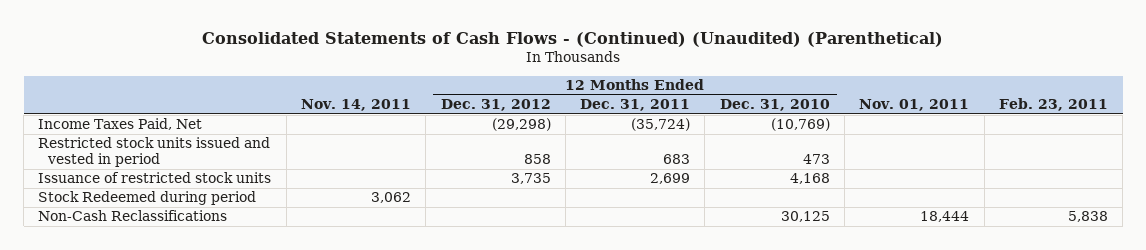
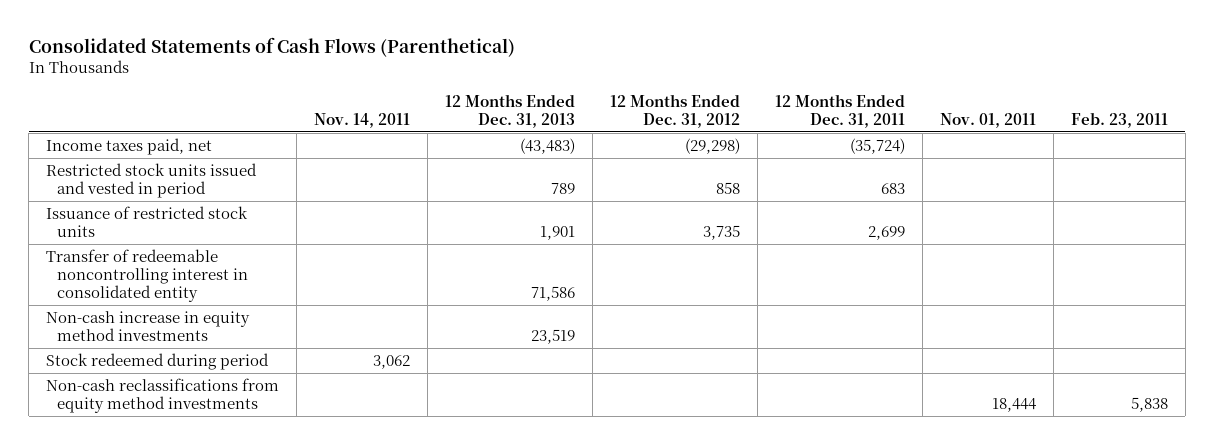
[202,32,944,48] Consolidated Statements of Cash Flows - (Continued) (Unaudited) (Parenthetical) -> [28,36,515,57] Consolidated Statements of Cash Flows (Parenthetical)
[719,99,830,112] Dec. 31, 2010 -> none
none -> [445,93,576,128] 12 Months Ended Dec. 31, 2013
[38,118,203,131] Income Taxes Paid, Net -> [46,138,213,156] Income taxes paid, net
none -> [46,249,249,303] Transfer of redeemable noncontrolling interest in consolidated entity
none -> [46,311,251,342] Non-cash increase in equity method investments
[38,191,257,206] Stock Redeemed during period -> [46,353,270,371] Stock redeemed during period
[38,210,228,222] Non-Cash Reclassifications -> [46,378,280,414] Non-cash reclassifications from equity method investments

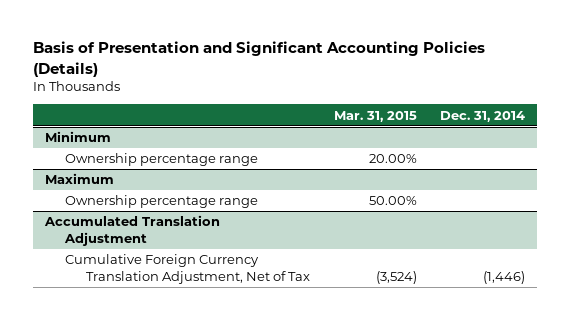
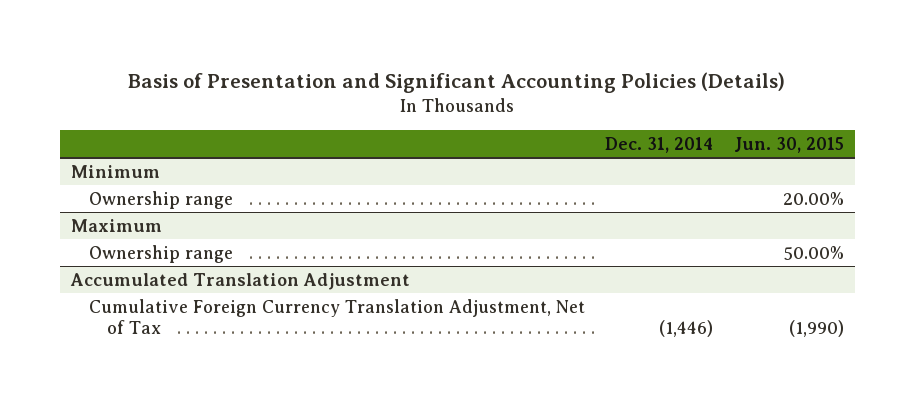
[333,110,417,122] Mar. 31, 2015 -> none
none -> [734,136,845,153] Jun. 30, 2015
[65,153,259,167] Ownership percentage range -> [88,190,233,209] Ownership range
[65,195,259,209] Ownership percentage range -> [88,244,233,263] Ownership range

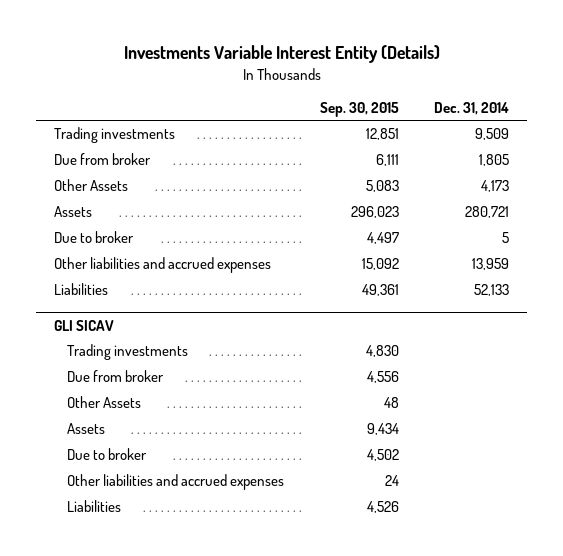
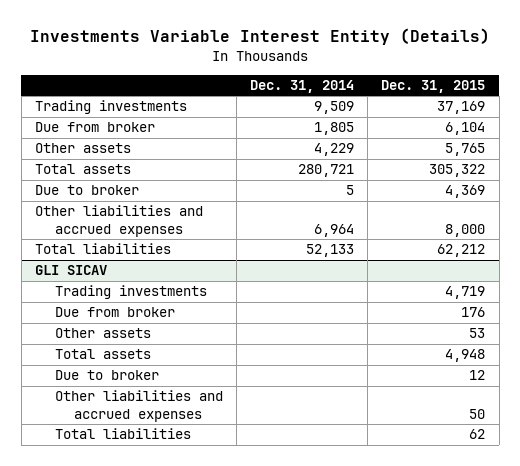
[319,101,399,117] Sep. 30, 2015 -> none
none -> [381,80,486,94] Dec. 31, 2015
[53,179,128,192] Other Assets -> [35,143,132,154] Other assets
[481,180,510,193] 4,173 -> [313,143,354,157] 4,229
[53,206,92,218] Assets -> [35,164,132,175] Total assets
[472,258,510,271] 13,959 -> [313,223,354,237] 6,964
[53,283,108,296] Liabilities -> [35,243,172,255] Total liabilities
[66,396,141,409] Other Assets -> [54,328,151,339] Other assets
[66,423,105,435] Assets -> [54,349,151,360] Total assets
[66,500,121,513] Liabilities -> [54,428,191,440] Total liabilities

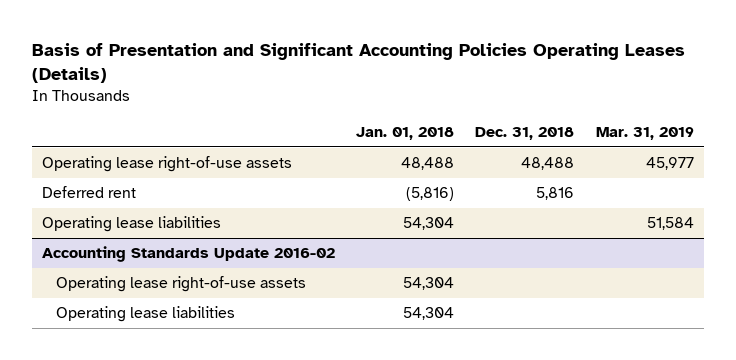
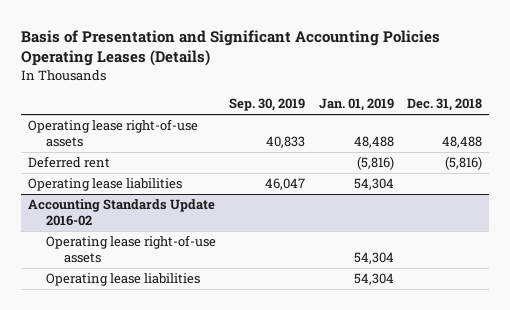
[356,126,455,140] Jan. 01, 2018 -> none
[595,126,694,140] Mar. 31, 2019 -> none
none -> [229,98,306,112] Sep. 30, 2019
none -> [318,98,394,112] Jan. 01, 2019
[536,187,575,201] 5,816 -> [445,156,483,171] (5,816)

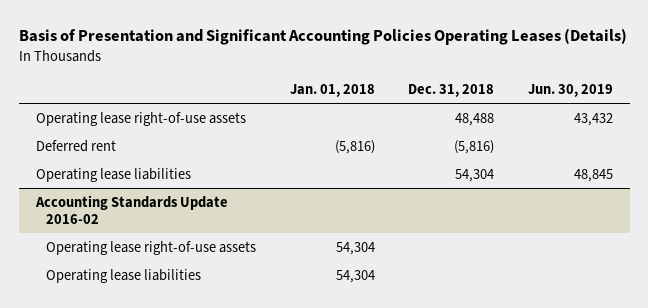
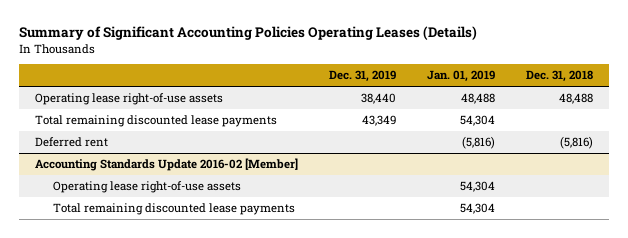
[18,28,627,46] Basis of Presentation and Significant Accounting Policies Operating Leases (Details) -> [19,26,478,41] Summary of Significant Accounting Policies Operating Leases (Details)
[289,84,375,98] Jan. 01, 2018 -> none
[527,84,613,98] Jun. 30, 2019 -> none
none -> [329,70,397,83] Dec. 31, 2019
none -> [427,70,496,83] Jan. 01, 2019
none -> [34,115,277,128] Total remaining discounted lease payments
[35,167,191,182] Operating lease liabilities -> none
[34,194,228,224] Accounting Standards Update 2016-02 -> [34,158,298,172] Accounting Standards Update 2016-02 [Member]
[46,268,202,283] Operating lease liabilities -> [52,203,295,216] Total remaining discounted lease payments

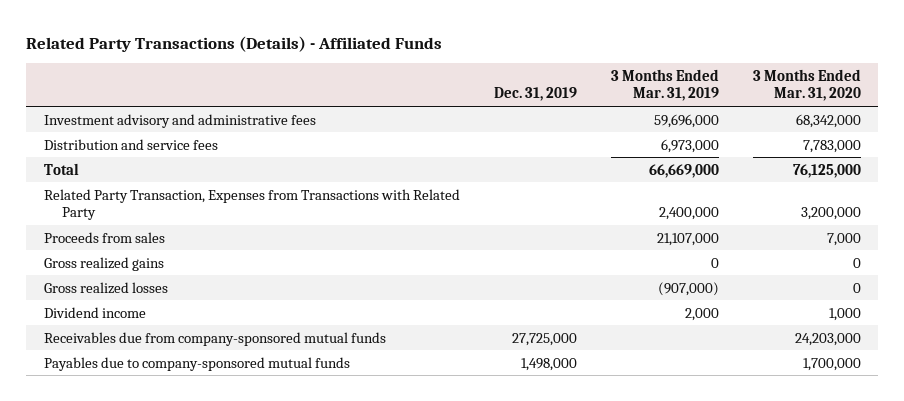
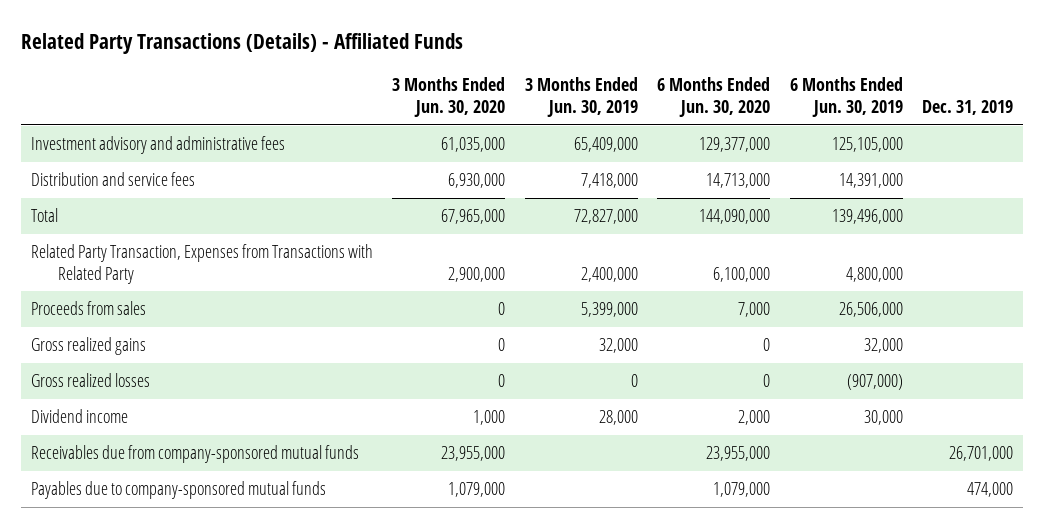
[610,69,719,102] 3 Months Ended Mar. 31, 2019 -> none
[752,69,861,102] 3 Months Ended Mar. 31, 2020 -> none
none -> [392,77,506,118] 3 Months Ended Jun. 30, 2020
none -> [524,77,638,118] 3 Months Ended Jun. 30, 2019
none -> [657,77,771,118] 6 Months Ended Jun. 30, 2020
none -> [789,77,903,118] 6 Months Ended Jun. 30, 2019
[511,332,577,346] 27,725,000 -> [949,446,1014,462] 26,701,000
[520,357,577,371] 1,498,000 -> [967,482,1014,498] 474,000

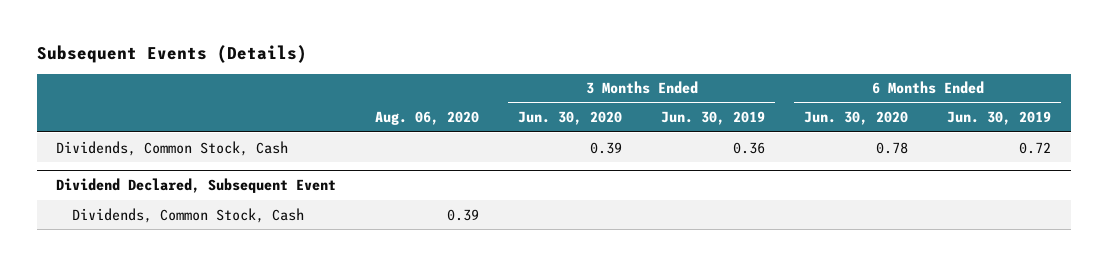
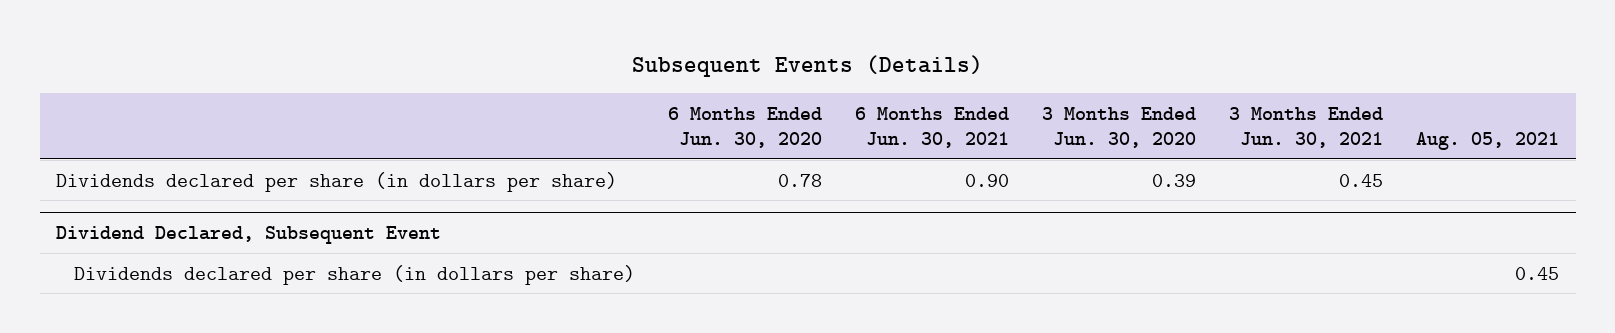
[375,111,480,126] Aug. 06, 2020 -> none
[661,111,766,126] Jun. 30, 2019 -> none
[947,111,1052,126] Jun. 30, 2019 -> none
none -> [855,106,1010,148] 6 Months Ended Jun. 30, 2021
none -> [1229,106,1384,148] 3 Months Ended Jun. 30, 2021
none -> [1416,131,1560,150] Aug. 05, 2021
[56,140,289,156] Dividends, Common Stock, Cash -> [56,171,618,192] Dividends declared per share (in dollars per share)
[72,207,305,223] Dividends, Common Stock, Cash -> [74,264,636,285] Dividends declared per share (in dollars per share)

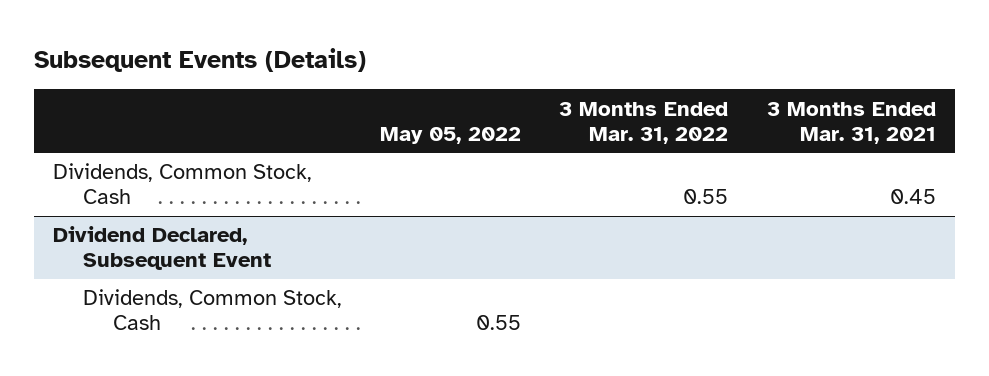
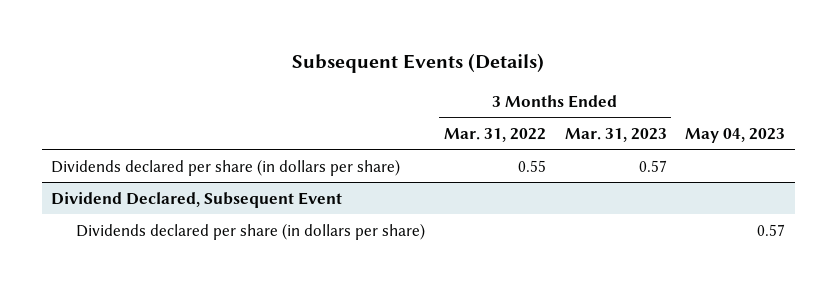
[380,126,522,144] May 05, 2022 -> none
[766,101,936,144] 3 Months Ended Mar. 31, 2021 -> none
none -> [564,127,667,142] Mar. 31, 2023
none -> [685,127,786,143] May 04, 2023
[53,163,313,205] Dividends, Common Stock, Cash -> [51,158,401,176] Dividends declared per share (in dollars per share)
[83,289,343,331] Dividends, Common Stock, Cash -> [75,222,425,240] Dividends declared per share (in dollars per share)

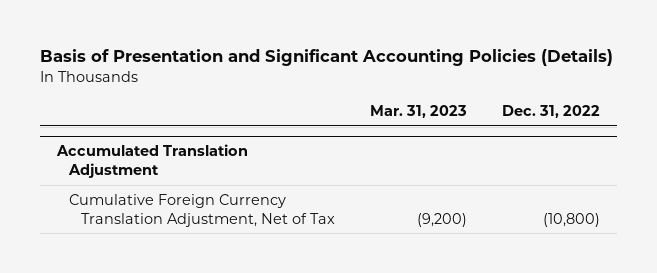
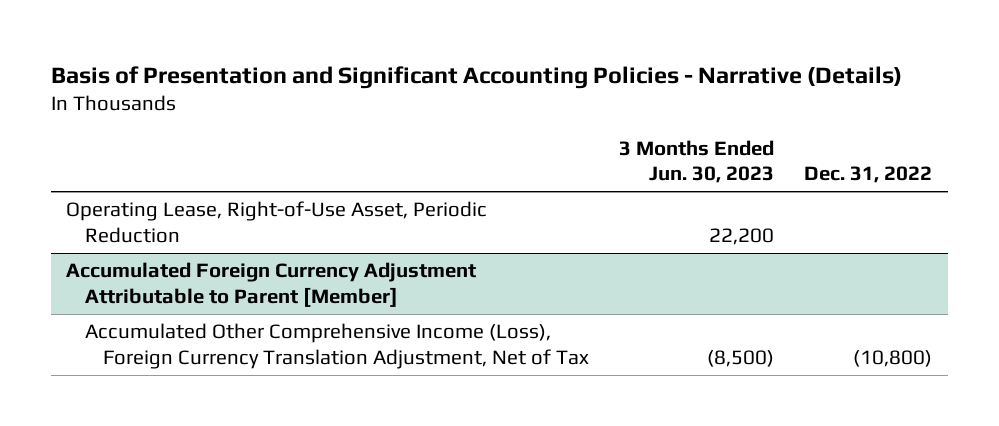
[39,49,613,67] Basis of Presentation and Significant Accounting Policies (Details) -> [51,65,903,89] Basis of Presentation and Significant Accounting Policies - Narrative (Details)
[369,105,467,119] Mar. 31, 2023 -> none
none -> [619,139,775,184] 3 Months Ended Jun. 30, 2023
none -> [66,201,488,243] Operating Lease, Right-of-Use Asset, Periodic Reduction
[56,144,249,179] Accumulated Translation Adjustment -> [66,262,477,307] Accumulated Foreign Currency Adjustment Attributable to Parent [Member]
[69,193,336,227] Cumulative Foreign Currency Translation Adjustment, Net of Tax -> [84,323,590,369] Accumulated Other Comprehensive Income (Loss), Foreign Currency Translation Adjustment, Net of Tax

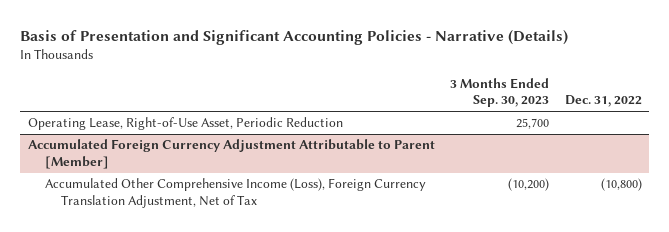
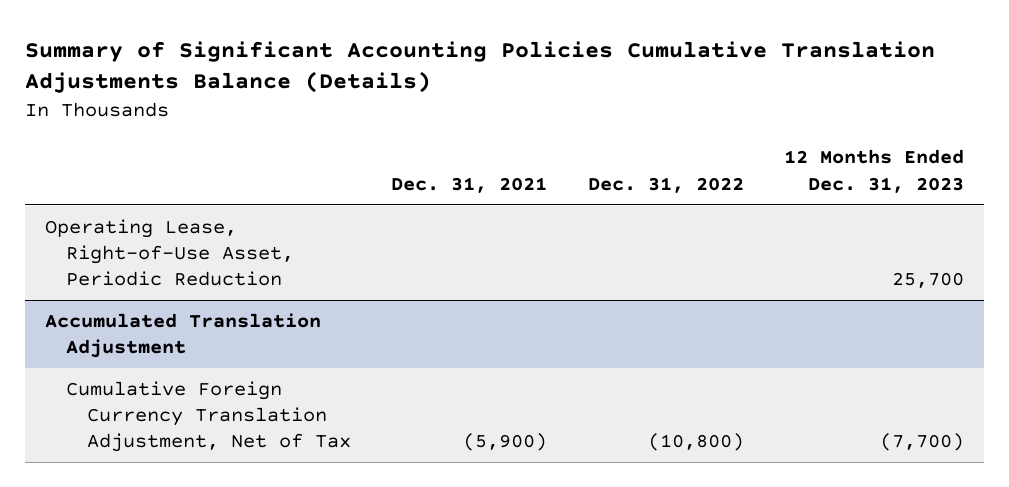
[20,29,569,45] Basis of Presentation and Significant Accounting Policies - Narrative (Details) -> [24,40,935,94] Summary of Significant Accounting Policies Cumulative Translation Adjustments Balance (Details)
[450,78,550,108] 3 Months Ended Sep. 30, 2023 -> none
none -> [391,176,548,193] Dec. 31, 2021
none -> [784,149,965,193] 12 Months Ended Dec. 31, 2023
[27,139,435,169] Accumulated Foreign Currency Adjustment Attributable to Parent [Member] -> [45,313,322,359] Accumulated Translation Adjustment
[44,178,426,208] Accumulated Other Comprehensive Income (Loss), Foreign Currency Translation Adjustment, Net of Tax -> [66,381,352,453] Cumulative Foreign Currency Translation Adjustment, Net of Tax

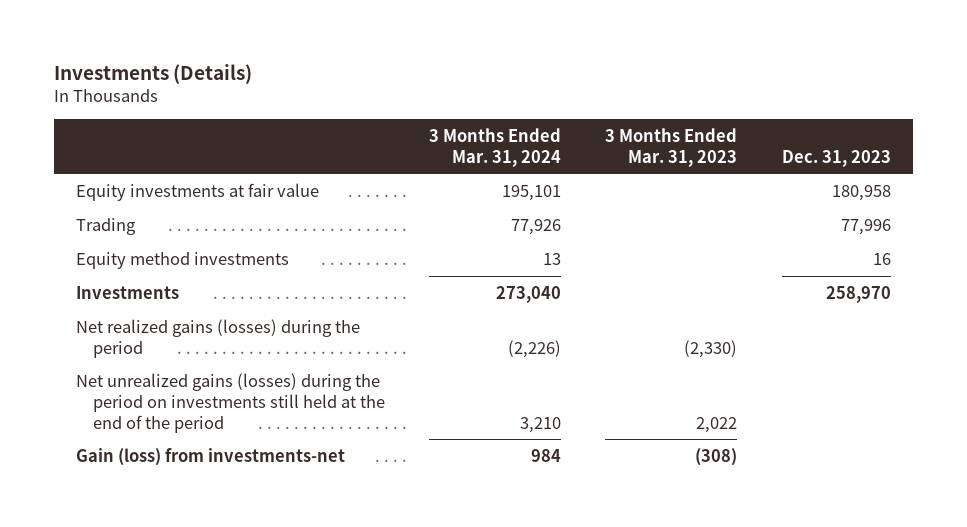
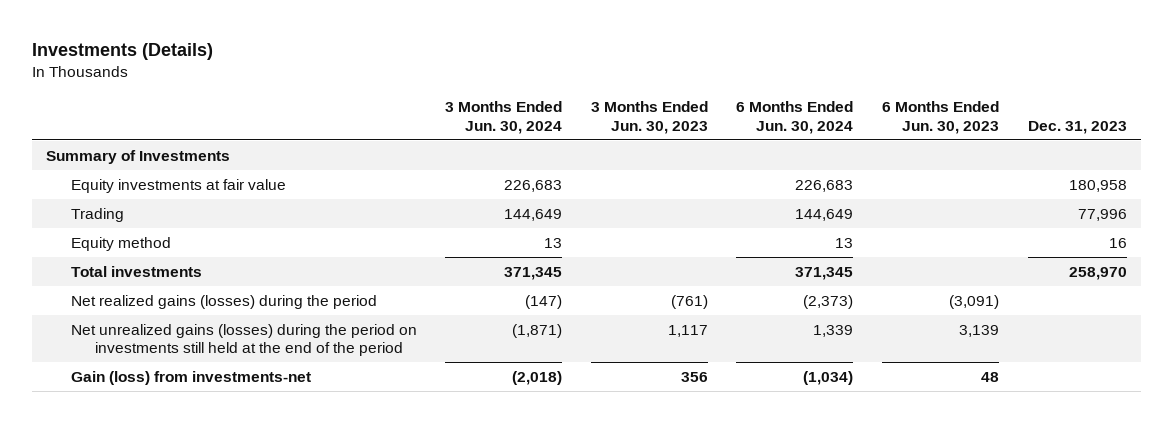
[429,127,562,167] 3 Months Ended Mar. 31, 2024 -> none
[605,127,738,167] 3 Months Ended Mar. 31, 2023 -> none
none -> [445,101,563,134] 3 Months Ended Jun. 30, 2024
none -> [590,101,708,134] 3 Months Ended Jun. 30, 2023
none -> [736,101,854,134] 6 Months Ended Jun. 30, 2024
none -> [881,101,999,134] 6 Months Ended Jun. 30, 2023
none -> [45,149,230,164] Summary of Investments
[75,251,289,269] Equity method investments -> [70,236,171,251] Equity method
[75,285,179,299] Investments -> [70,265,202,277] Total investments

